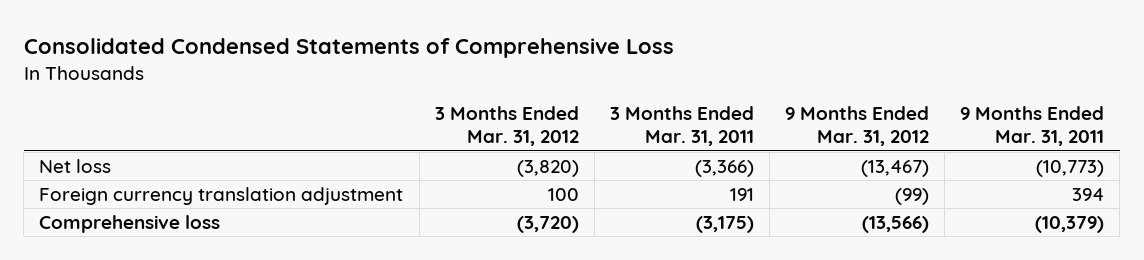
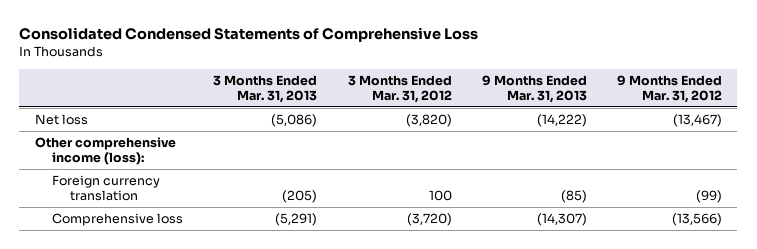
[609,105,754,147] 3 Months Ended Mar. 31, 2011 -> none
[960,105,1105,147] 9 Months Ended Mar. 31, 2011 -> none
none -> [213,74,318,103] 3 Months Ended Mar. 31, 2013
none -> [481,74,587,103] 9 Months Ended Mar. 31, 2013
none -> [34,137,176,166] Other comprehensive income (loss):
[39,186,404,205] Foreign currency translation adjustment -> [52,175,161,202] Foreign currency translation

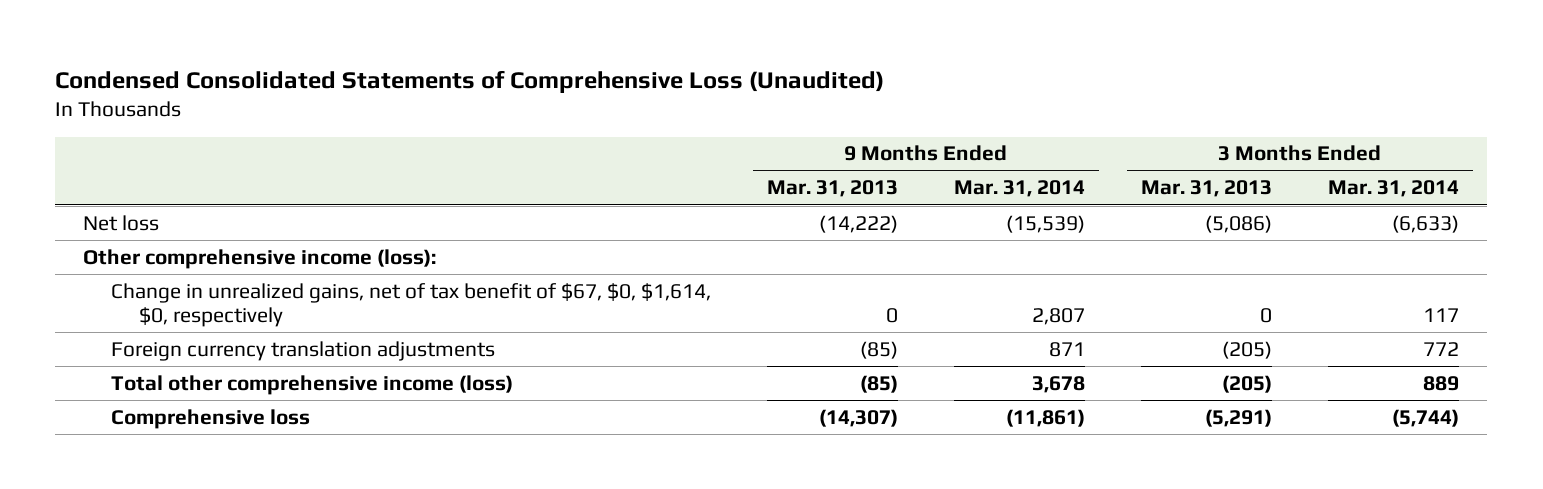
[19,27,479,43] Consolidated Condensed Statements of Comprehensive Loss -> [55,69,885,93] Condensed Consolidated Statements of Comprehensive Loss (Unaudited)
[347,74,452,103] 3 Months Ended Mar. 31, 2012 -> none
[617,74,723,103] 9 Months Ended Mar. 31, 2012 -> none
none -> [954,180,1086,198] Mar. 31, 2014
none -> [1328,180,1460,198] Mar. 31, 2014
none -> [111,282,712,328] Change in unrealized gains, net of tax benefit of $67, $0, $1,614, $0, respectively
[52,175,161,202] Foreign currency translation -> [111,340,496,361] Foreign currency translation adjustments
none -> [111,374,514,395] Total other comprehensive income (loss)

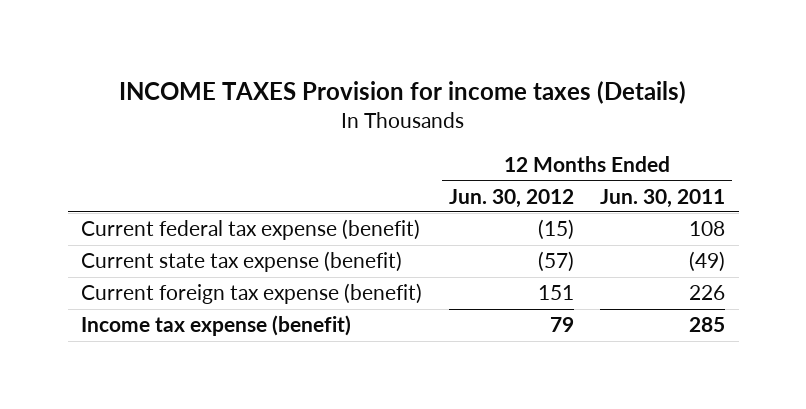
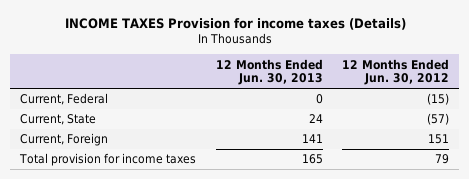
[600,188,726,208] Jun. 30, 2011 -> none
none -> [215,58,323,86] 12 Months Ended Jun. 30, 2013
[81,219,421,241] Current federal tax expense (benefit) -> [20,93,109,106] Current, Federal
[81,251,403,273] Current state tax expense (benefit) -> [20,114,97,126] Current, State
[81,283,423,305] Current foreign tax expense (benefit) -> [20,133,109,147] Current, Foreign
[81,315,352,337] Income tax expense (benefit) -> [19,153,197,167] Total provision for income taxes

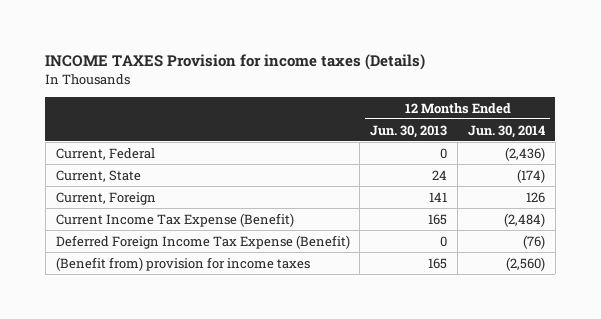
[342,58,450,86] 12 Months Ended Jun. 30, 2012 -> none
none -> [467,124,545,138] Jun. 30, 2014
none -> [55,212,294,227] Current Income Tax Expense (Benefit)
none -> [55,234,350,249] Deferred Foreign Income Tax Expense (Benefit)
[19,153,197,167] Total provision for income taxes -> [55,256,310,271] (Benefit from) provision for income taxes

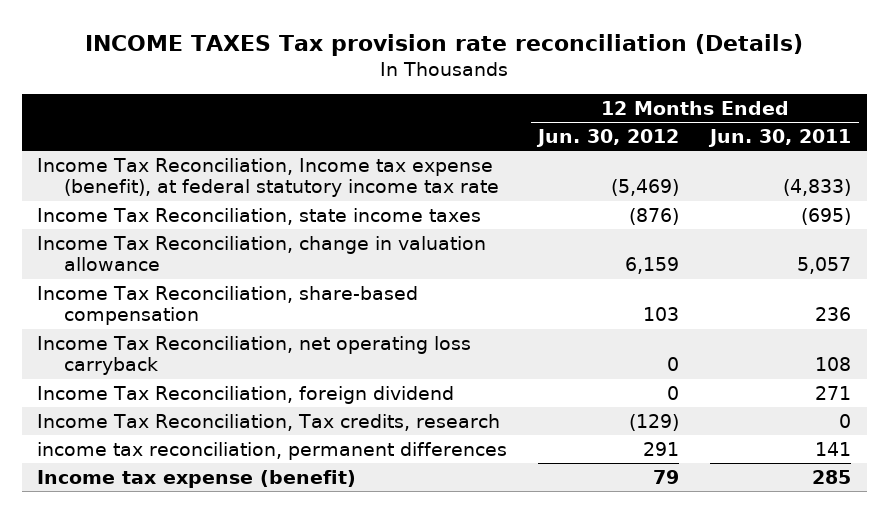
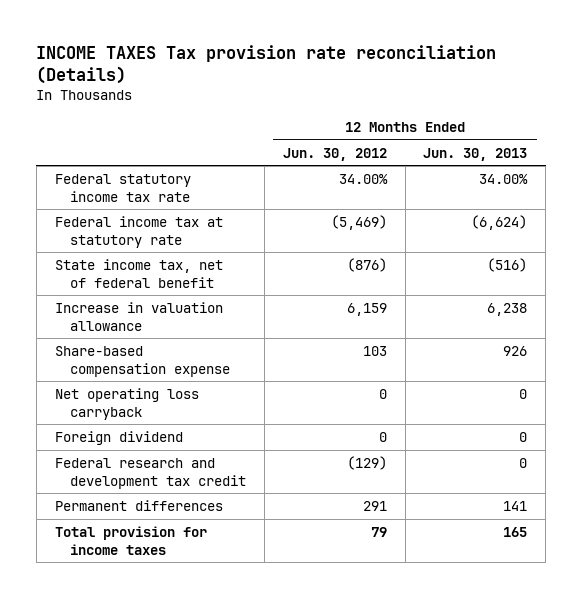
[708,128,852,147] Jun. 30, 2011 -> none
none -> [423,147,528,161] Jun. 30, 2013
none -> [54,173,191,202] Federal statutory income tax rate
[37,157,499,198] Income Tax Reconciliation, Income tax expense (benefit), at federal statutory income tax rate -> [54,215,223,248] Federal income tax at statutory rate
[37,207,482,225] Income Tax Reconciliation, state income taxes -> [54,258,223,288] State income tax, net of federal benefit
[37,235,487,272] Income Tax Reconciliation, change in valuation allowance -> [54,301,223,331] Increase in valuation allowance
[37,285,419,326] Income Tax Reconciliation, share-based compensation -> [54,345,230,377] Share-based compensation expense
[37,335,472,376] Income Tax Reconciliation, net operating loss carryback -> [54,387,199,420] Net operating loss carryback
[37,385,455,404] Income Tax Reconciliation, foreign dividend -> [54,430,183,445] Foreign dividend
[37,413,501,431] Income Tax Reconciliation, Tax credits, research -> [54,457,246,489] Federal research and development tax credit
[37,441,508,460] income tax reconciliation, permanent differences -> [54,499,223,511] Permanent differences
[37,469,357,488] Income tax expense (benefit) -> [54,525,207,555] Total provision for income taxes

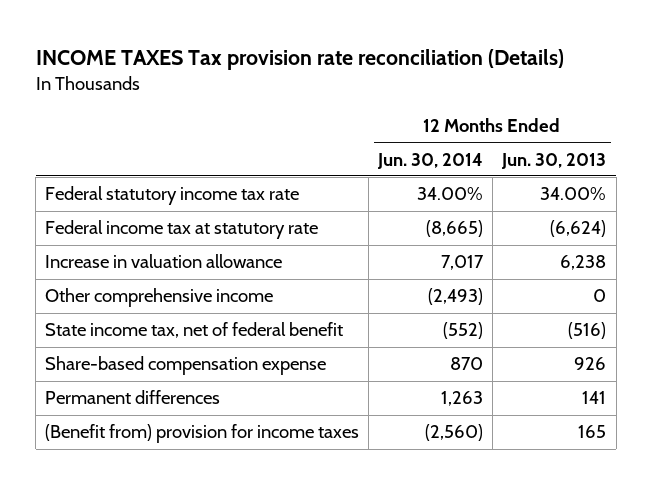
[282,147,387,161] Jun. 30, 2012 -> none
none -> [377,152,484,169] Jun. 30, 2014
none -> [45,288,274,308] Other comprehensive income
[54,258,223,288] State income tax, net of federal benefit -> [45,322,344,339] State income tax, net of federal benefit
[54,387,199,420] Net operating loss carryback -> none
[54,430,183,445] Foreign dividend -> none
[54,457,246,489] Federal research and development tax credit -> none
[54,525,207,555] Total provision for income taxes -> [45,424,360,444] (Benefit from) provision for income taxes

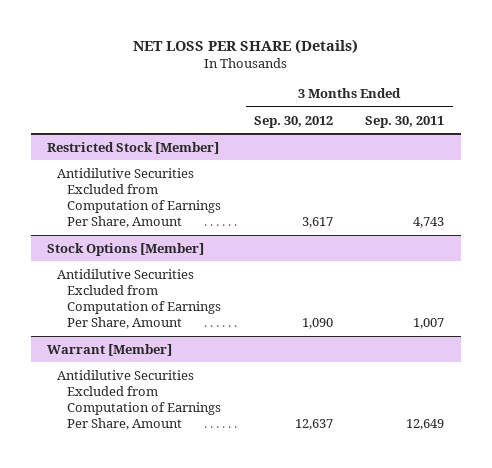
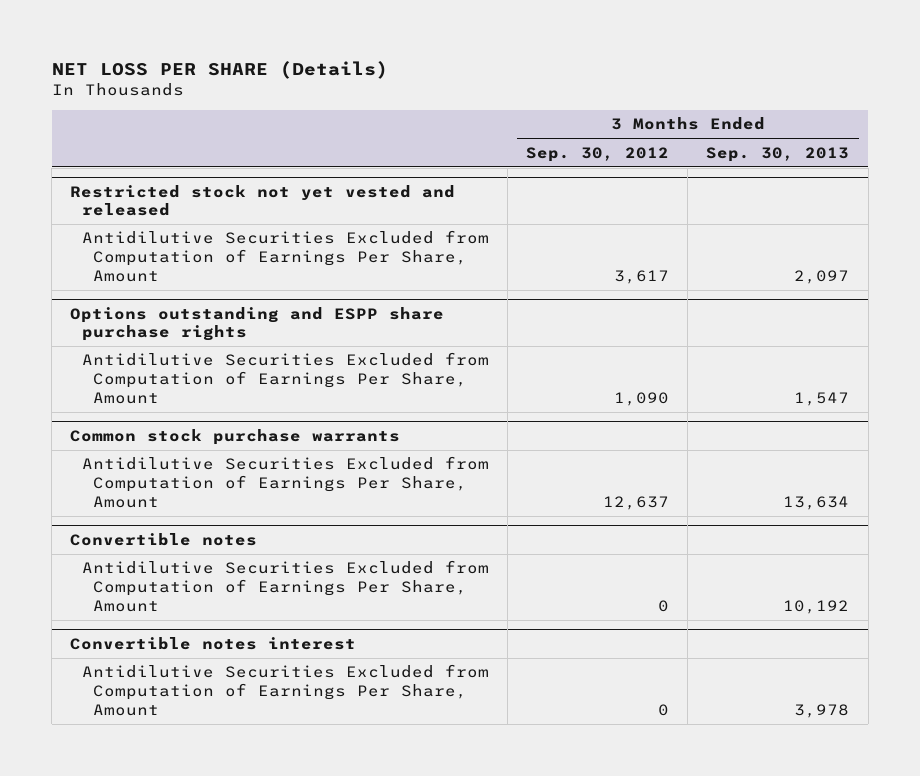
[365,115,445,128] Sep. 30, 2011 -> none
none -> [706,146,850,162] Sep. 30, 2013
[47,141,220,154] Restricted Stock [Member] -> none
none -> [70,184,456,217] Restricted stock not yet vested and released
[47,242,205,256] Stock Options [Member] -> none
none -> [70,306,445,342] Options outstanding and ESPP share purchase rights
[47,343,173,356] Warrant [Member] -> none
none -> [70,428,401,445] Common stock purchase warrants
none -> [70,532,258,546] Convertible notes
none -> [81,560,489,612] Antidilutive Securities Excluded from Computation of Earnings Per Share, Amount
none -> [70,636,357,650] Convertible notes interest
none -> [81,664,489,716] Antidilutive Securities Excluded from Computation of Earnings Per Share, Amount

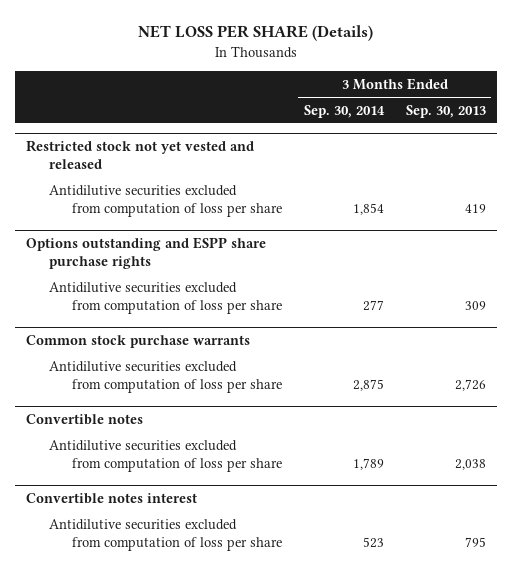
[526,146,670,162] Sep. 30, 2012 -> none
none -> [303,104,385,118] Sep. 30, 2014
[81,230,489,282] Antidilutive Securities Excluded from Computation of Earnings Per Share, Amount -> [48,184,282,217] Antidilutive securities excluded from computation of loss per share
[794,269,850,284] 2,097 -> [464,203,486,213] 419
[81,352,489,404] Antidilutive Securities Excluded from Computation of Earnings Per Share, Amount -> [48,281,282,314] Antidilutive securities excluded from computation of loss per share
[794,391,850,406] 1,547 -> [464,300,486,310] 309
[81,456,489,508] Antidilutive Securities Excluded from Computation of Earnings Per Share, Amount -> [48,360,282,393] Antidilutive securities excluded from computation of loss per share
[783,495,850,510] 13,634 -> [454,378,486,391] 2,726
[81,560,489,612] Antidilutive Securities Excluded from Computation of Earnings Per Share, Amount -> [48,439,282,472] Antidilutive securities excluded from computation of loss per share
[783,599,850,614] 10,192 -> [454,458,486,470] 2,038
[81,664,489,716] Antidilutive Securities Excluded from Computation of Earnings Per Share, Amount -> [48,518,282,551] Antidilutive securities excluded from computation of loss per share
[794,703,850,718] 3,978 -> [464,536,486,547] 795

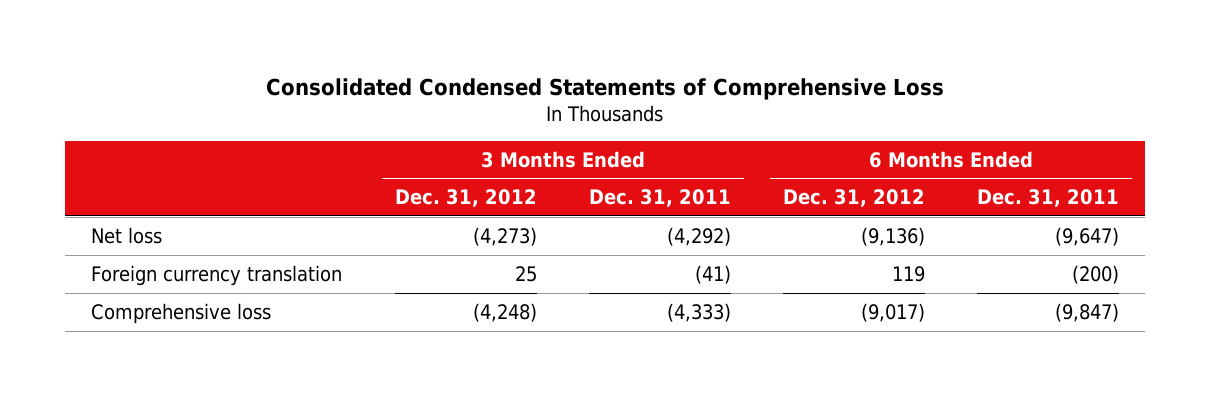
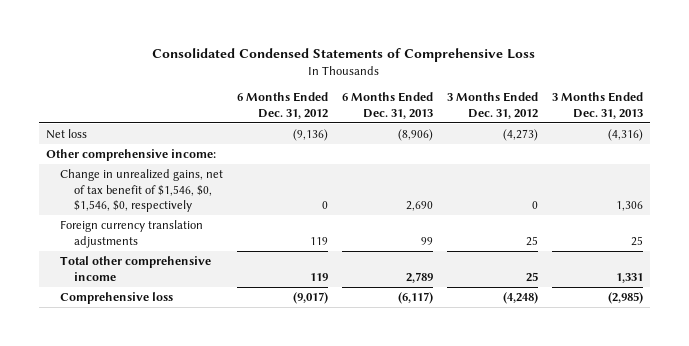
[588,189,731,208] Dec. 31, 2011 -> none
[977,189,1120,208] Dec. 31, 2011 -> none
none -> [342,92,434,119] 6 Months Ended Dec. 31, 2013
none -> [552,92,644,119] 3 Months Ended Dec. 31, 2013
none -> [45,149,216,162] Other comprehensive income:
none -> [60,169,224,213] Change in unrealized gains, net of tax benefit of $1,546, $0, $1,546, $0, respectively
[91,264,343,286] Foreign currency translation -> [60,220,204,248] Foreign currency translation adjustments
none -> [60,256,212,281] Total other comprehensive income

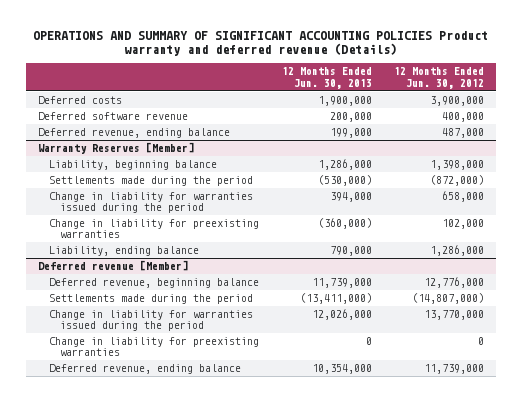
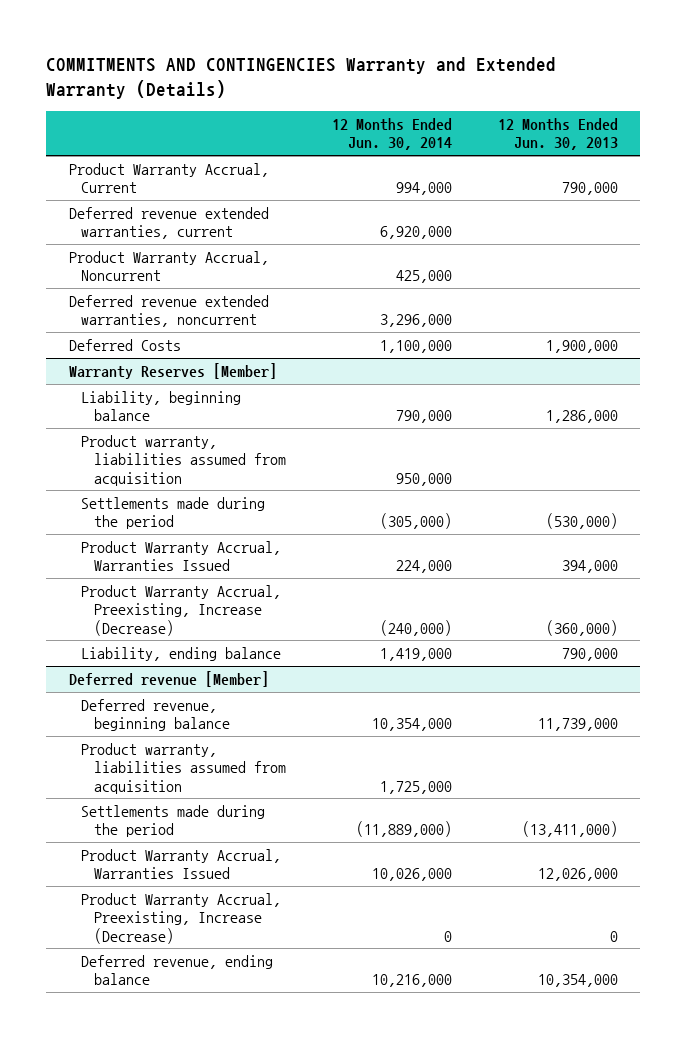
[33,31,489,57] OPERATIONS AND SUMMARY OF SIGNIFICANT ACCOUNTING POLICIES Product warranty and deferred revenue (Details) -> [45,57,556,100] COMMITMENTS AND CONTINGENCIES Warranty and Extended Warranty (Details)
[394,67,485,89] 12 Months Ended Jun. 30, 2012 -> none
none -> [331,118,452,151] 12 Months Ended Jun. 30, 2014
[37,112,188,121] Deferred software revenue -> none
[37,128,230,139] Deferred revenue, ending balance -> none
none -> [68,162,269,194] Product Warranty Accrual, Current
none -> [68,206,269,240] Deferred revenue extended warranties, current
none -> [68,250,269,282] Product Warranty Accrual, Noncurrent
none -> [68,294,269,328] Deferred revenue extended warranties, noncurrent
[37,96,122,105] Deferred costs -> [68,338,181,351] Deferred Costs
none -> [81,434,287,486] Product warranty, liabilities assumed from acquisition
[48,192,253,214] Change in liability for warranties issued during the period -> [81,540,282,572] Product Warranty Accrual, Warranties Issued
[48,219,259,239] Change in liability for preexisting warranties -> [81,584,282,636] Product Warranty Accrual, Preexisting, Increase (Decrease)
none -> [81,742,287,794] Product warranty, liabilities assumed from acquisition
[48,310,253,332] Change in liability for warranties issued during the period -> [81,848,282,880] Product Warranty Accrual, Warranties Issued
[48,337,259,357] Change in liability for preexisting warranties -> [81,892,282,944] Product Warranty Accrual, Preexisting, Increase (Decrease)

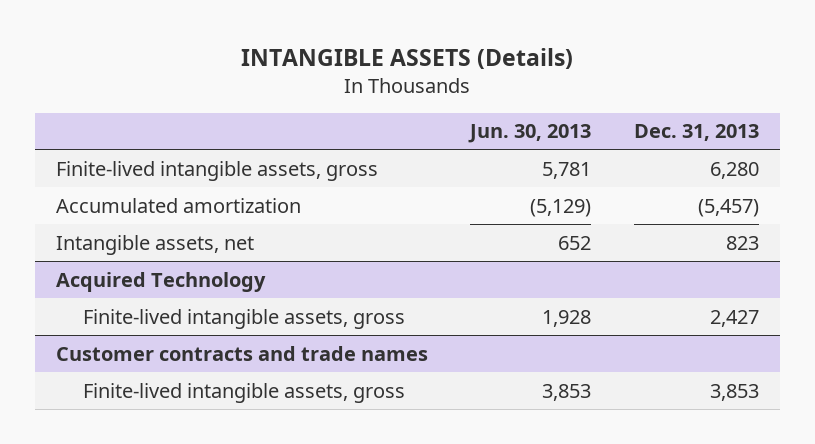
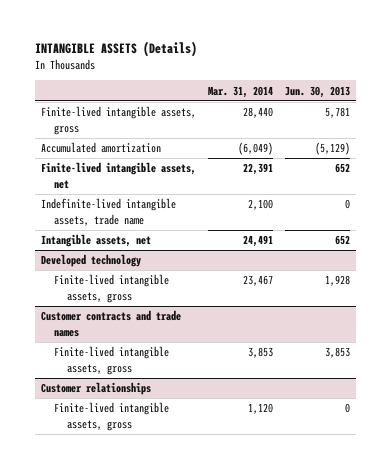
[633,124,759,142] Dec. 31, 2013 -> none
none -> [207,85,273,98] Mar. 31, 2014
none -> [40,162,196,189] Finite-lived intangible assets, net
none -> [40,198,176,226] Indefinite-lived intangible assets, trade name
[56,271,267,292] Acquired Technology -> none
none -> [40,254,141,268] Developed technology
none -> [40,382,151,396] Customer relationships
none -> [53,402,169,431] Finite-lived intangible assets, gross

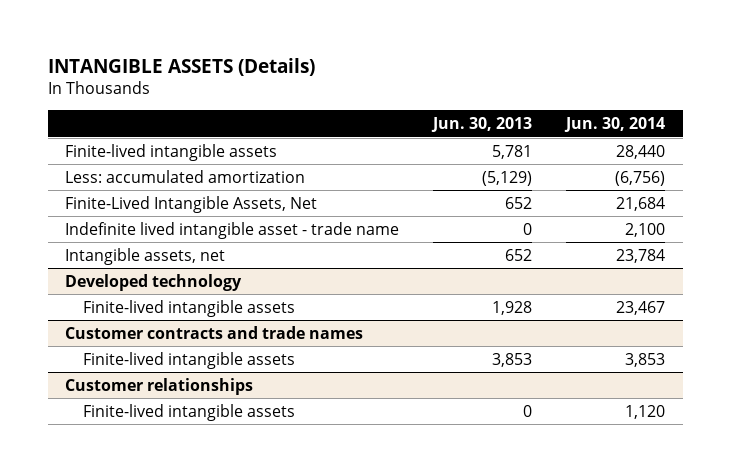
[207,85,273,98] Mar. 31, 2014 -> none
none -> [564,117,666,133] Jun. 30, 2014
[40,106,196,135] Finite-lived intangible assets, gross -> [65,143,278,161] Finite-lived intangible assets
[40,142,161,154] Accumulated amortization -> [65,169,306,183] Less: accumulated amortization
[40,162,196,189] Finite-lived intangible assets, net -> [65,195,318,213] Finite-Lived Intangible Assets, Net
[40,198,176,226] Indefinite-lived intangible assets, trade name -> [65,221,400,239] Indefinite lived intangible asset - trade name
[53,274,169,303] Finite-lived intangible assets, gross -> [82,299,295,317] Finite-lived intangible assets
[53,346,169,375] Finite-lived intangible assets, gross -> [82,351,295,369] Finite-lived intangible assets
[53,402,169,431] Finite-lived intangible assets, gross -> [82,403,295,421] Finite-lived intangible assets

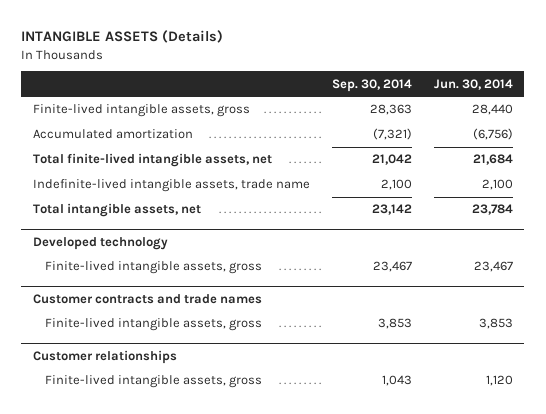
[431,117,533,133] Jun. 30, 2013 -> none
none -> [331,78,412,92] Sep. 30, 2014
[65,143,278,161] Finite-lived intangible assets -> [32,104,250,118] Finite-lived intangible assets, gross
[65,169,306,183] Less: accumulated amortization -> [32,129,193,140] Accumulated amortization
[65,195,318,213] Finite-Lived Intangible Assets, Net -> [32,153,272,168] Total finite-lived intangible assets, net
[65,221,400,239] Indefinite lived intangible asset - trade name -> [32,179,310,193] Indefinite-lived intangible assets, trade name
[65,247,226,265] Intangible assets, net -> [32,203,201,218] Total intangible assets, net
[82,299,295,317] Finite-lived intangible assets -> [45,261,263,275] Finite-lived intangible assets, gross
[82,351,295,369] Finite-lived intangible assets -> [45,318,263,332] Finite-lived intangible assets, gross
[82,403,295,421] Finite-lived intangible assets -> [45,375,263,389] Finite-lived intangible assets, gross

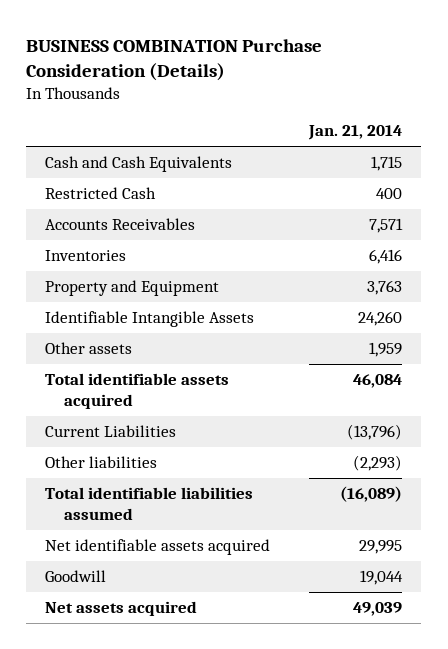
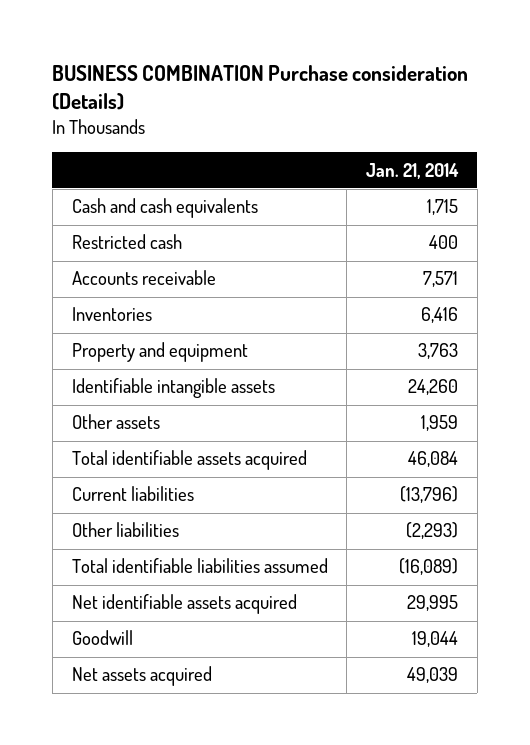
[26,38,323,81] BUSINESS COMBINATION Purchase Consideration (Details) -> [52,64,469,111] BUSINESS COMBINATION Purchase consideration (Details)
[45,155,233,172] Cash and Cash Equivalents -> [71,198,258,219] Cash and cash equivalents
[45,186,157,199] Restricted Cash -> [71,234,182,250] Restricted cash
[45,217,196,230] Accounts Receivables -> [71,270,216,286] Accounts receivable
[45,279,220,296] Property and Equipment -> [71,342,248,363] Property and equipment
[45,310,255,327] Identifiable Intangible Assets -> [71,378,275,399] Identifiable intangible assets
[45,424,177,437] Current Liabilities -> [71,486,194,502] Current liabilities

